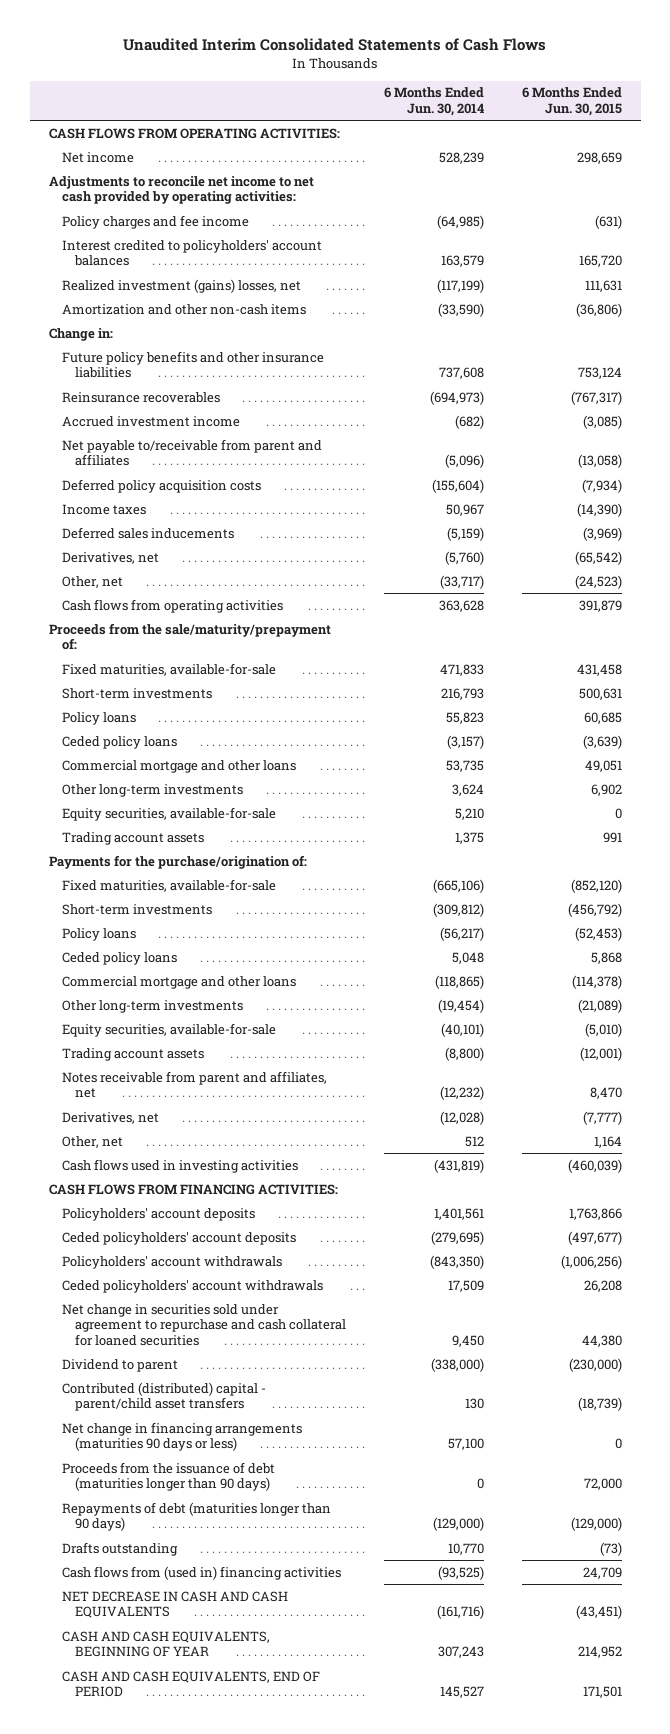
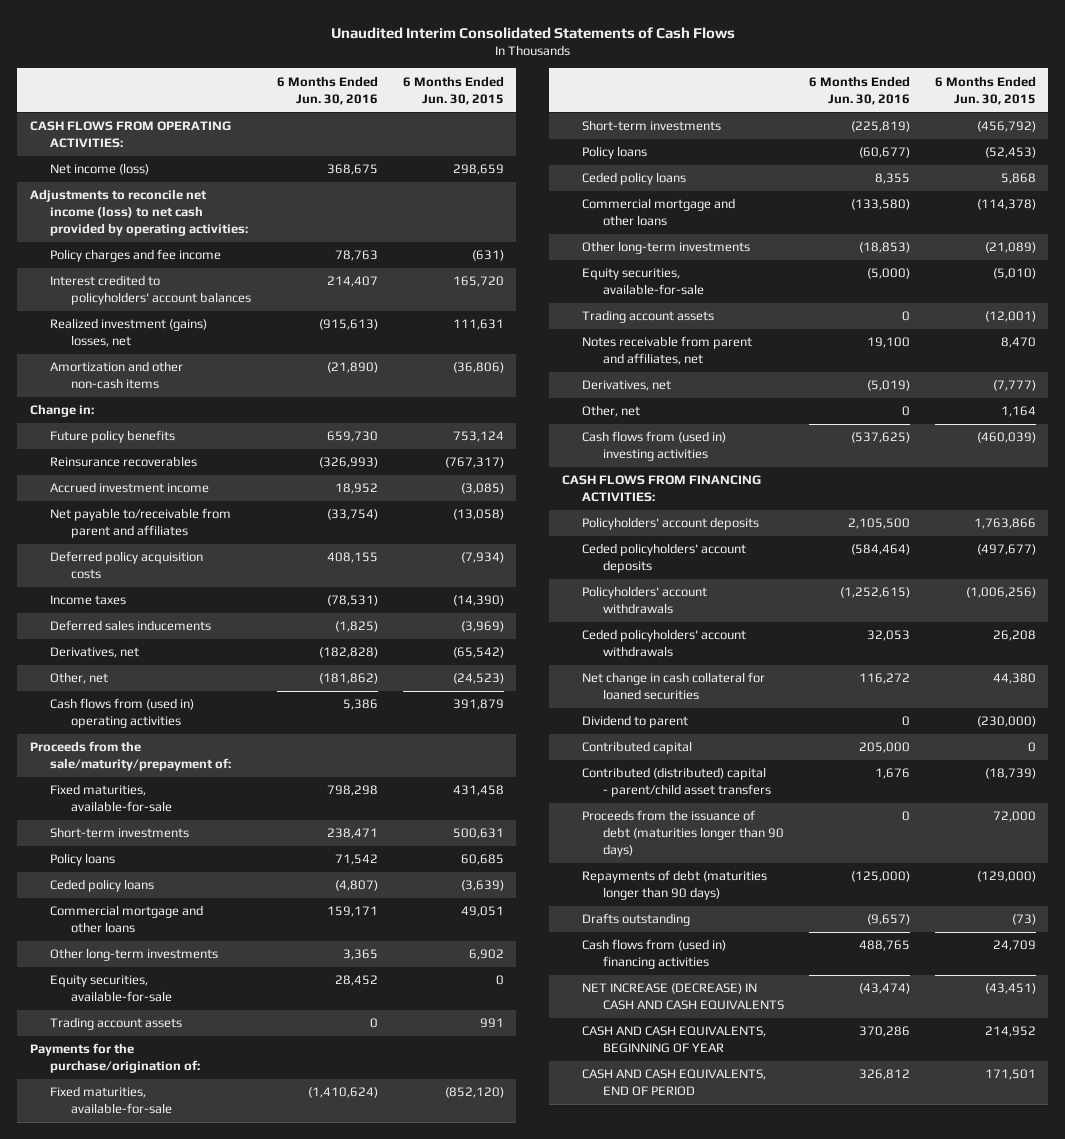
[383,87,484,116] 6 Months Ended Jun. 30, 2014 -> none
none -> [277,75,379,105] 6 Months Ended Jun. 30, 2016
[61,151,134,163] Net income -> [50,163,150,176] Net income (loss)
[48,175,314,205] Adjustments to reconcile net income to net cash provided by operating activities: -> [29,189,249,237] Adjustments to reconcile net income (loss) to net cash provided by operating activities:
[61,350,324,379] Future policy benefits and other insurance liabilities -> [50,430,176,444] Future policy benefits
[61,598,283,613] Cash flows from operating activities -> [50,698,195,729] Cash flows from (used in) operating activities
[61,1158,298,1173] Cash flows used in investing activities -> [582,431,727,462] Cash flows from (used in) investing activities
[61,1303,346,1346] Net change in securities sold under agreement to repurchase and cash collateral for loaned securities -> [582,672,766,701] Net change in cash collateral for loaned securities
none -> [582,741,693,755] Contributed capital
[61,1421,302,1452] Net change in financing arrangements (maturities 90 days or less) -> none
[61,1590,288,1619] NET DECREASE IN CASH AND CASH EQUIVALENTS -> [582,983,784,1011] NET INCREASE (DECREASE) IN CASH AND CASH EQUIVALENTS

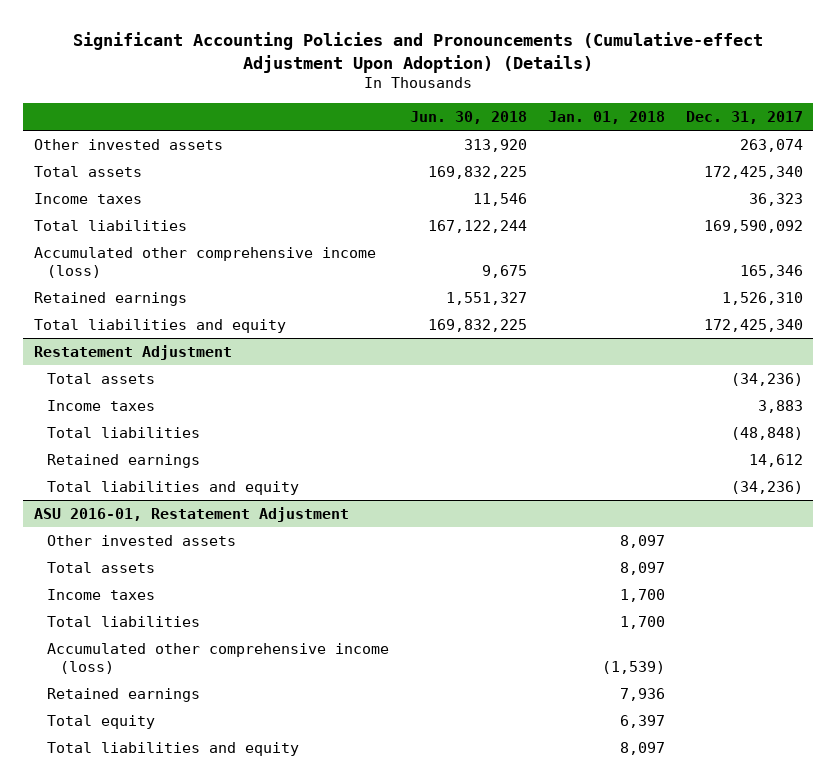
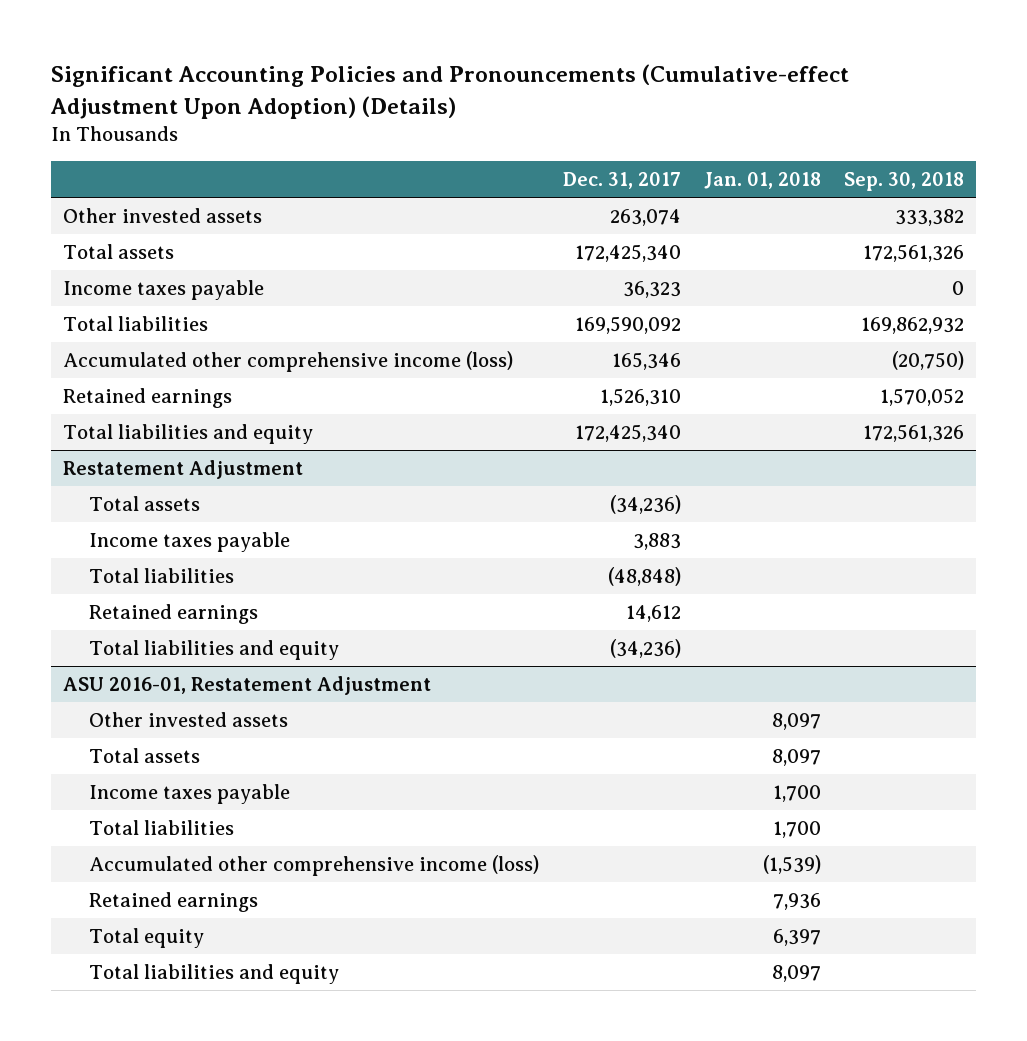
[410,110,528,124] Jun. 30, 2018 -> none
none -> [844,172,965,192] Sep. 30, 2018
[33,192,142,204] Income taxes -> [62,280,264,301] Income taxes payable
[47,399,156,411] Income taxes -> [89,532,291,553] Income taxes payable
[47,588,156,600] Income taxes -> [89,784,291,805] Income taxes payable

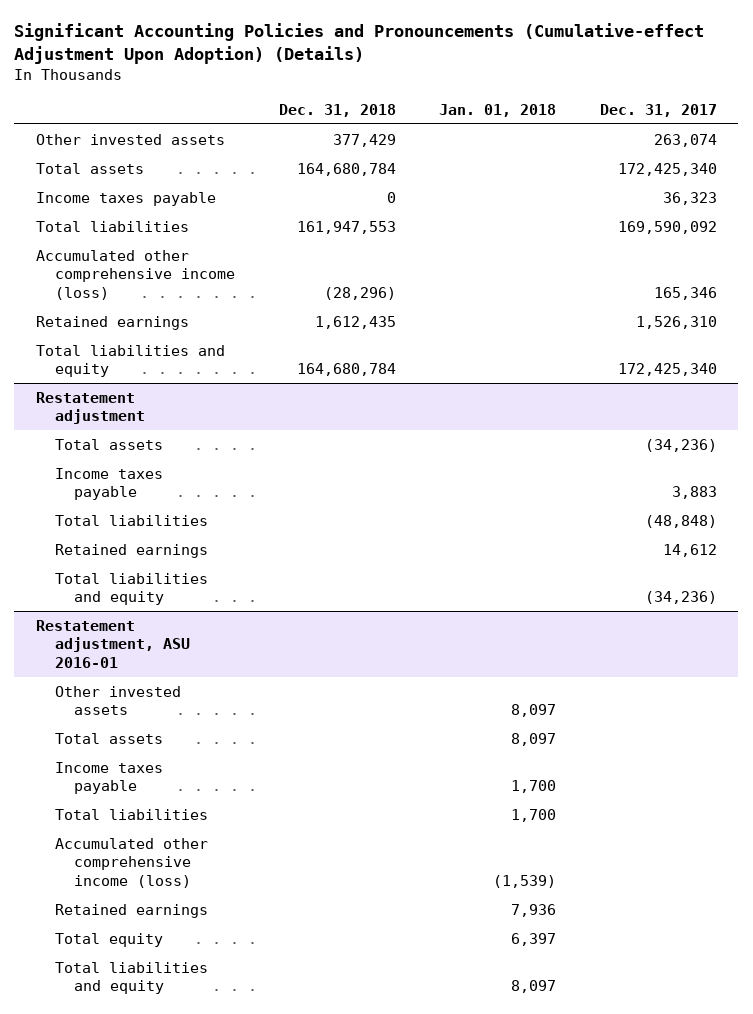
[844,172,965,192] Sep. 30, 2018 -> none
none -> [278,103,396,117] Dec. 31, 2018
[62,460,303,480] Restatement Adjustment -> [36,391,146,425] Restatement adjustment
[62,676,431,696] ASU 2016-01, Restatement Adjustment -> [36,619,191,668] Restatement adjustment, ASU 2016-01

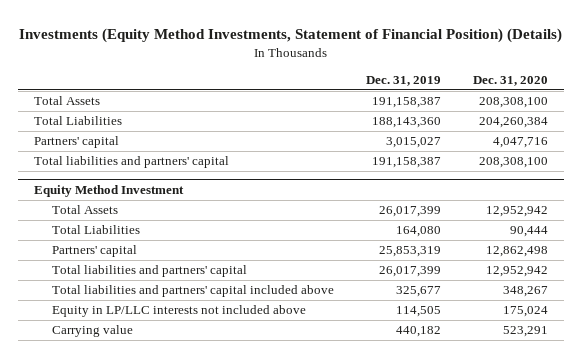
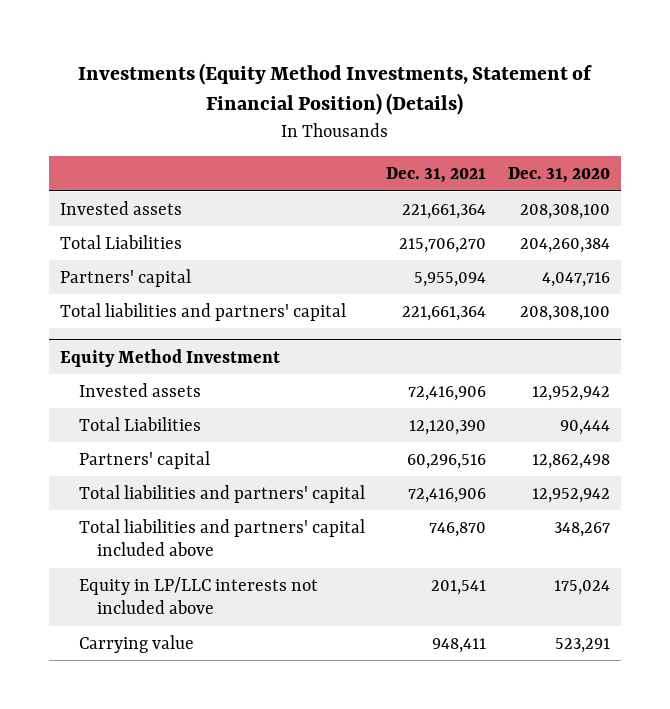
[365,76,441,87] Dec. 31, 2019 -> none
none -> [386,167,487,184] Dec. 31, 2021
[34,96,101,106] Total Assets -> [59,200,182,215] Invested assets
[51,205,118,215] Total Assets -> [78,382,201,397] Invested assets

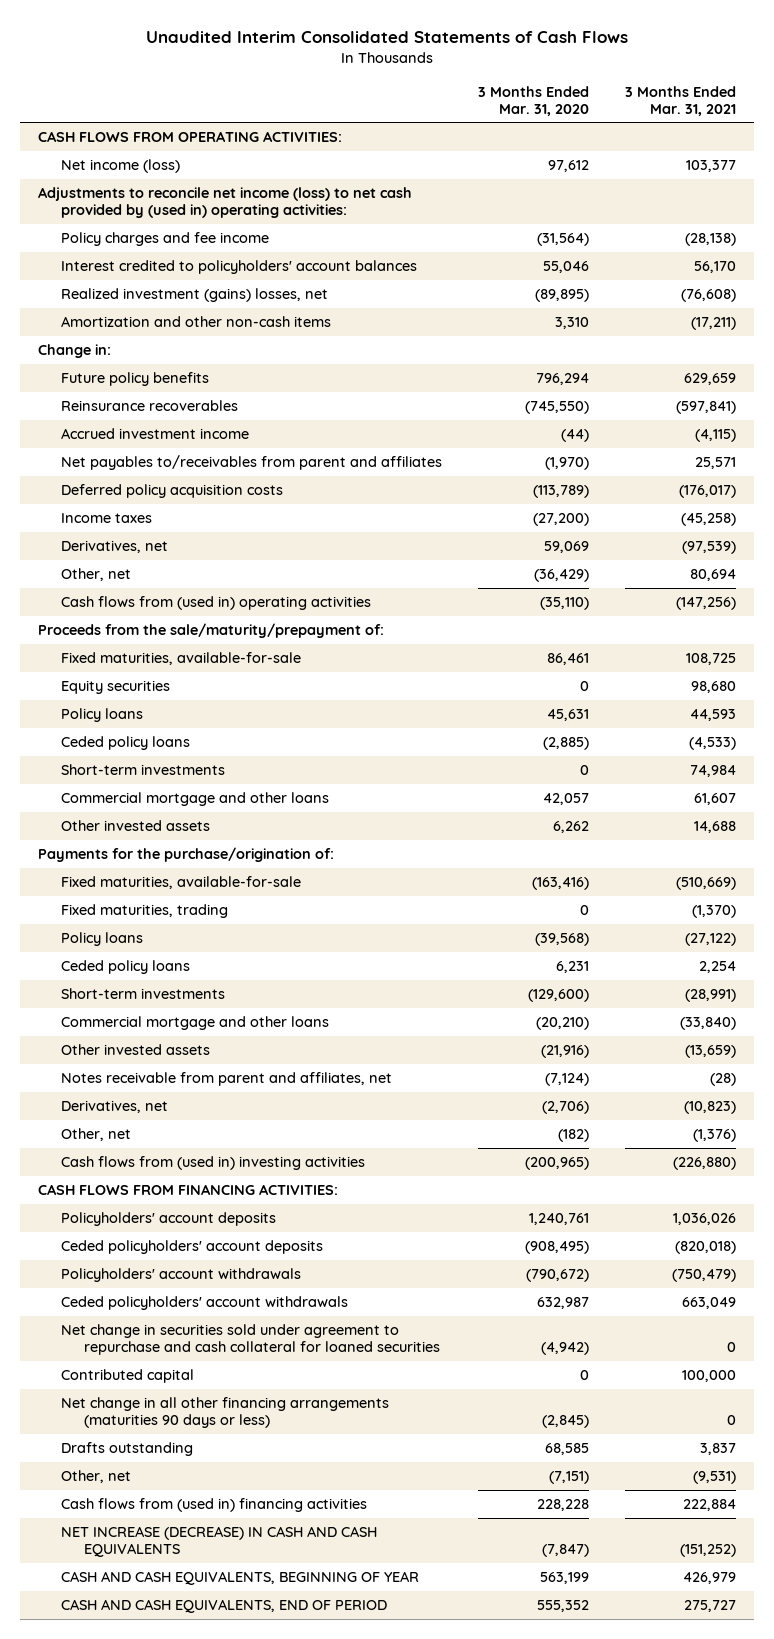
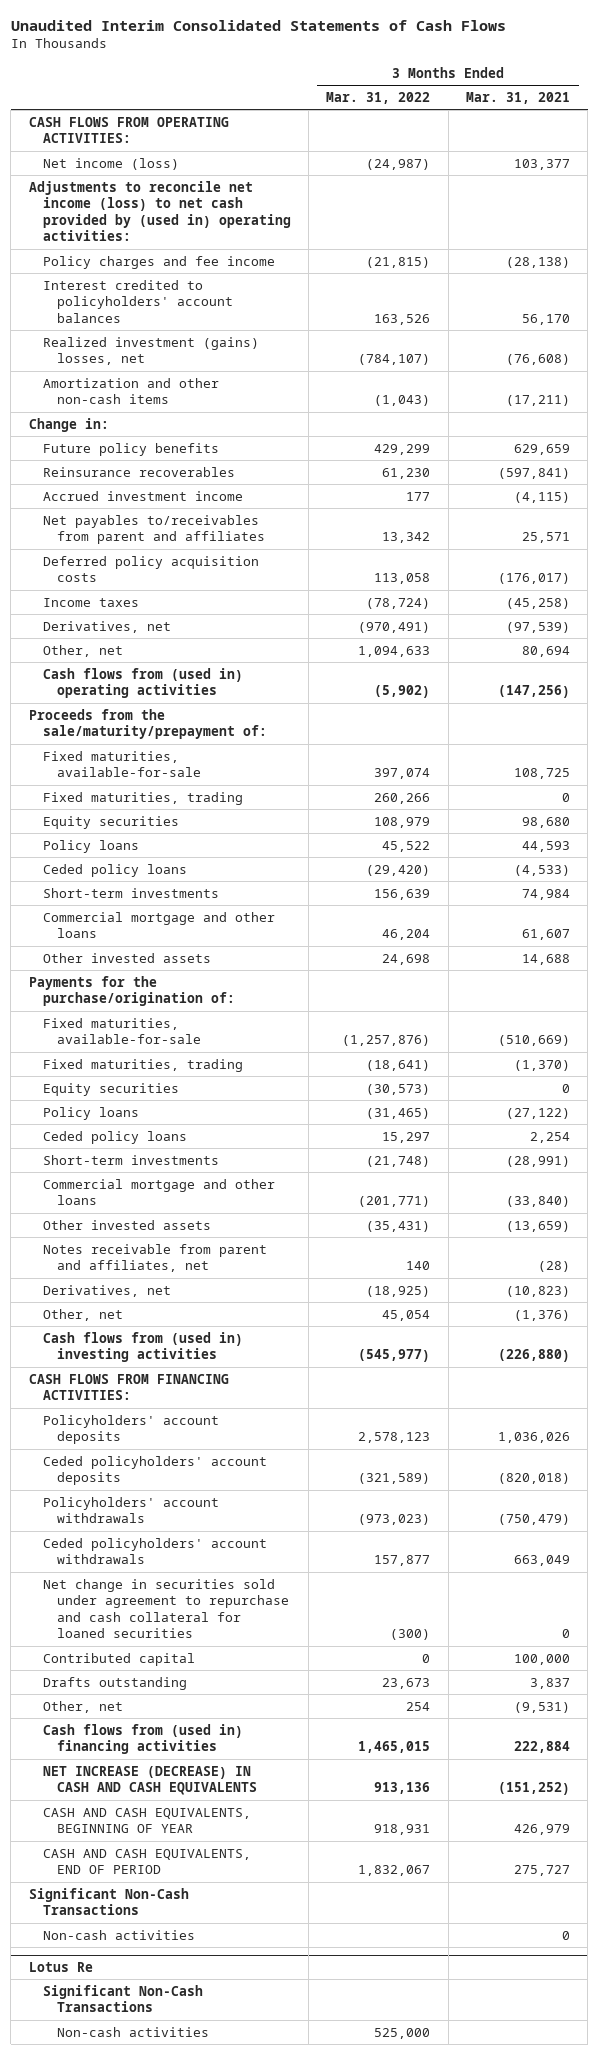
[478,85,590,116] 3 Months Ended Mar. 31, 2020 -> none
none -> [326,91,431,104] Mar. 31, 2022
none -> [42,791,243,805] Fixed maturities, trading
none -> [42,1082,179,1096] Equity securities
[61,1397,390,1429] Net change in all other financing arrangements (maturities 90 days or less) -> none
none -> [28,1887,189,1916] Significant Non-Cash Transactions
none -> [42,1929,195,1940] Non-cash activities
none -> [28,1961,93,1972] Lotus Re
none -> [42,1984,203,2013] Significant Non-Cash Transactions
none -> [56,2026,209,2037] Non-cash activities

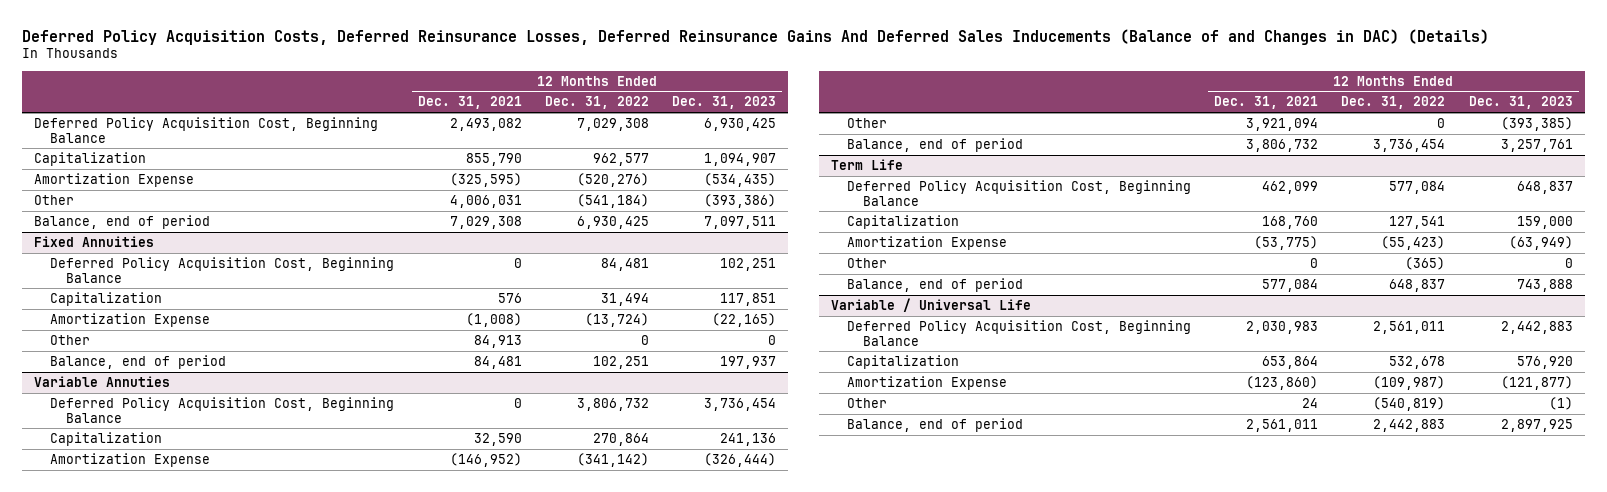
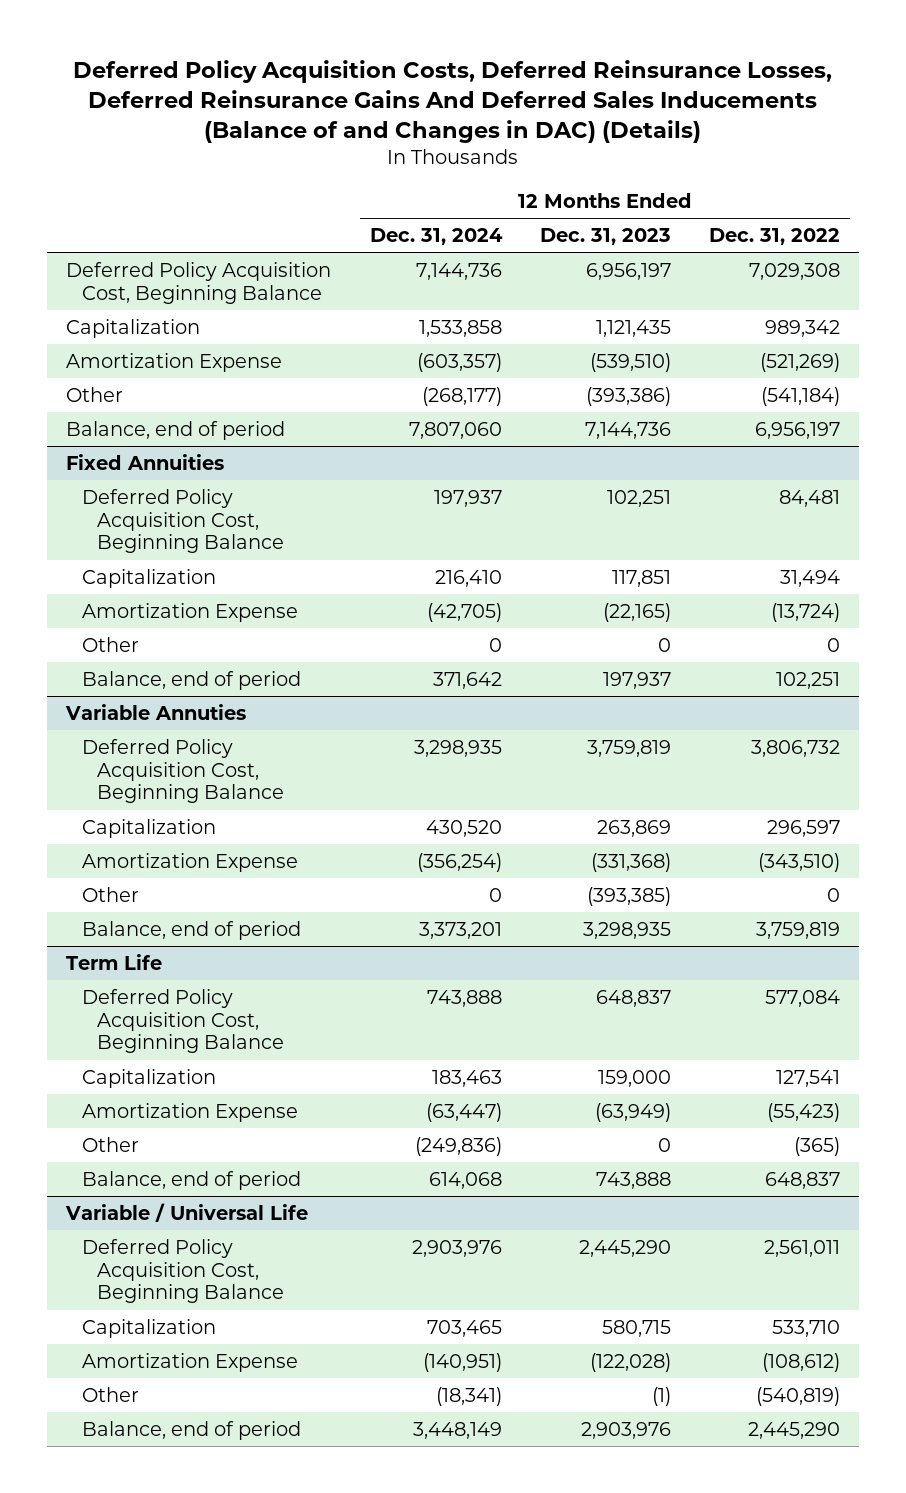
[417,96,522,110] Dec. 31, 2021 -> none
none -> [369,227,503,245] Dec. 31, 2024
[704,117,777,131] 6,930,425 -> [585,262,671,280] 6,956,197
[592,152,649,166] 962,577 -> [764,319,840,337] 989,342
[704,152,777,166] 1,094,907 -> [595,319,671,337] 1,121,435
[576,172,649,187] (520,276) -> [759,352,840,372] (521,269)
[704,172,777,187] (534,435) -> [589,352,671,372] (539,510)
[576,215,649,229] 6,930,425 -> [754,421,840,439] 6,956,197
[704,215,777,229] 7,097,511 -> [584,421,671,439] 7,144,736
[704,397,777,411] 3,736,454 -> [586,739,671,757] 3,759,819
[592,432,649,446] 270,864 -> [766,819,840,837] 296,597
[720,432,777,446] 241,136 -> [596,819,671,837] 263,869
[576,452,649,467] (341,142) -> [757,852,840,872] (343,510)
[704,452,777,467] (326,444) -> [590,852,671,872] (331,368)
[1373,138,1446,152] 3,736,454 -> [755,921,840,939] 3,759,819
[1500,138,1573,152] 3,257,761 -> [582,921,671,939] 3,298,935
[1500,320,1573,334] 2,442,883 -> [578,1239,671,1257] 2,445,290
[1389,355,1446,369] 532,678 -> [771,1319,840,1337] 533,710
[1516,355,1573,369] 576,920 -> [601,1319,671,1337] 580,715
[1373,375,1446,390] (109,987) -> [761,1352,840,1372] (108,612)
[1500,375,1573,390] (121,877) -> [589,1352,671,1372] (122,028)
[1373,418,1446,432] 2,442,883 -> [747,1421,840,1439] 2,445,290
[1500,418,1573,432] 2,897,925 -> [580,1421,671,1439] 2,903,976

